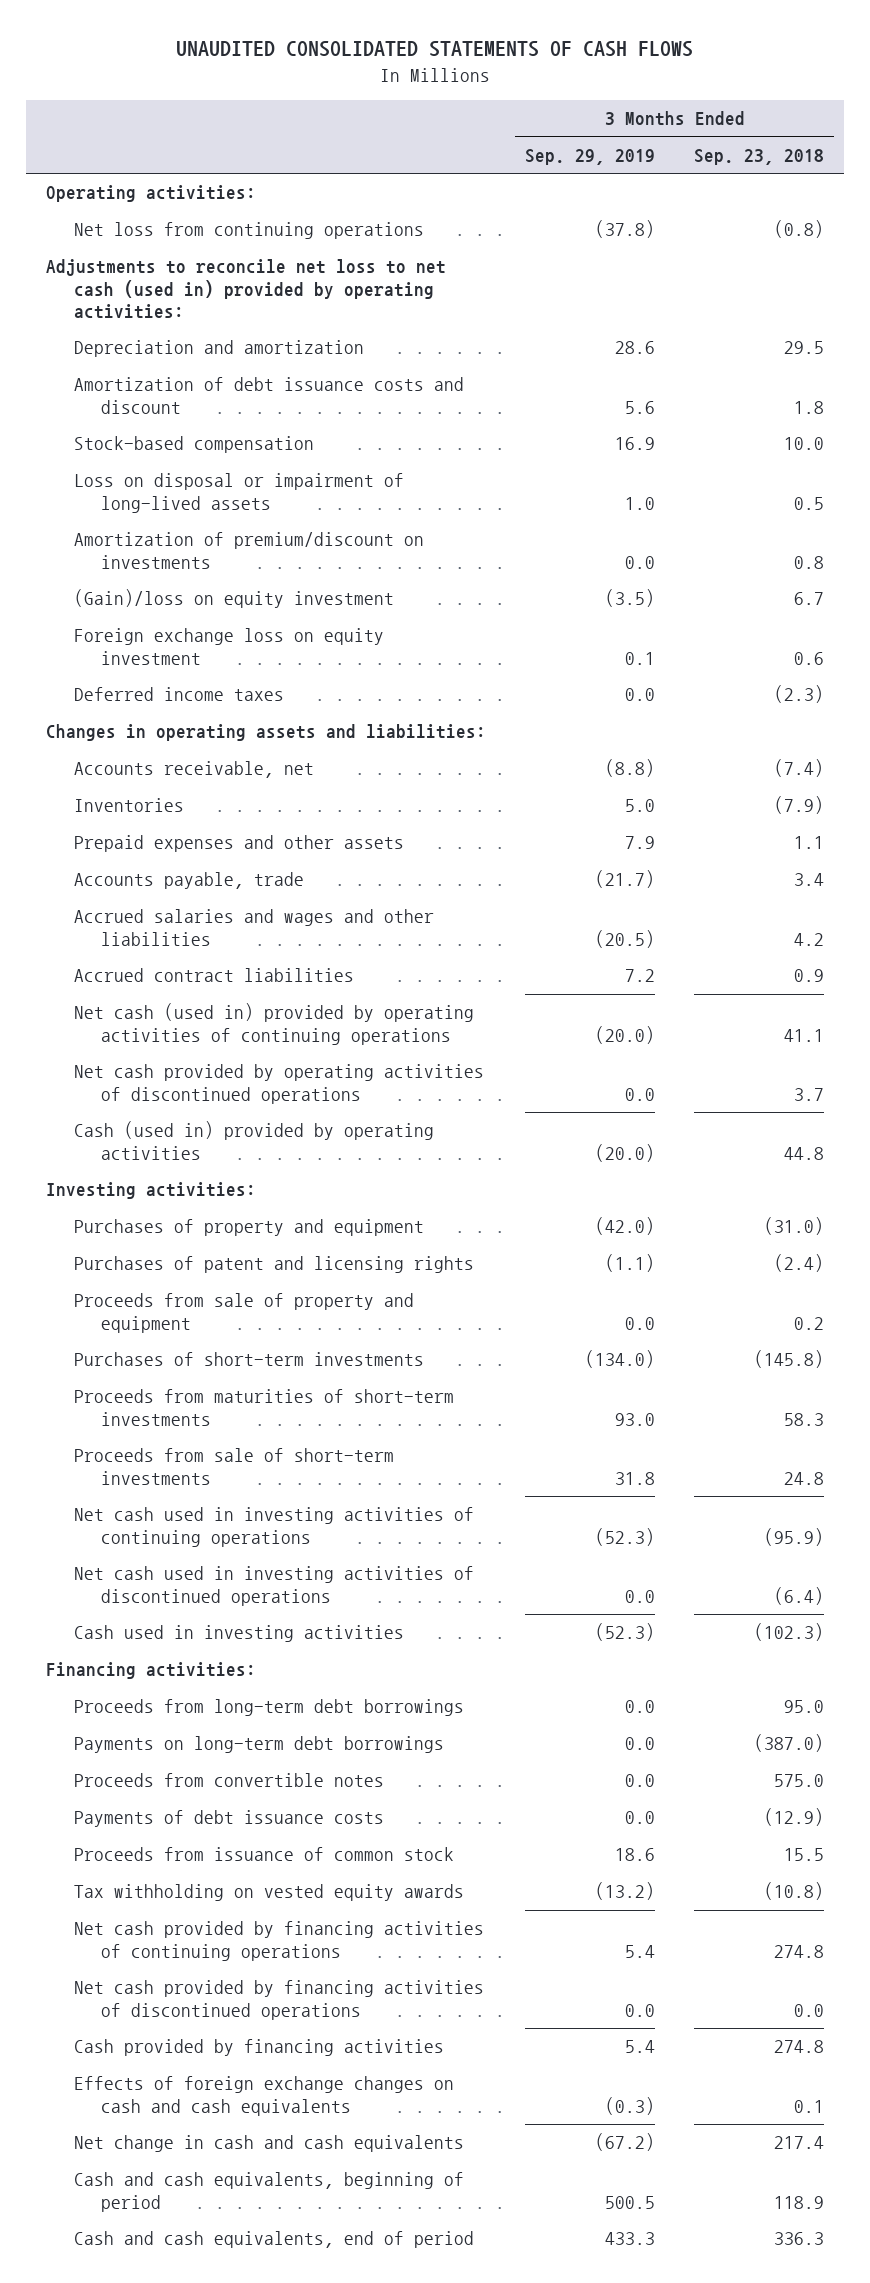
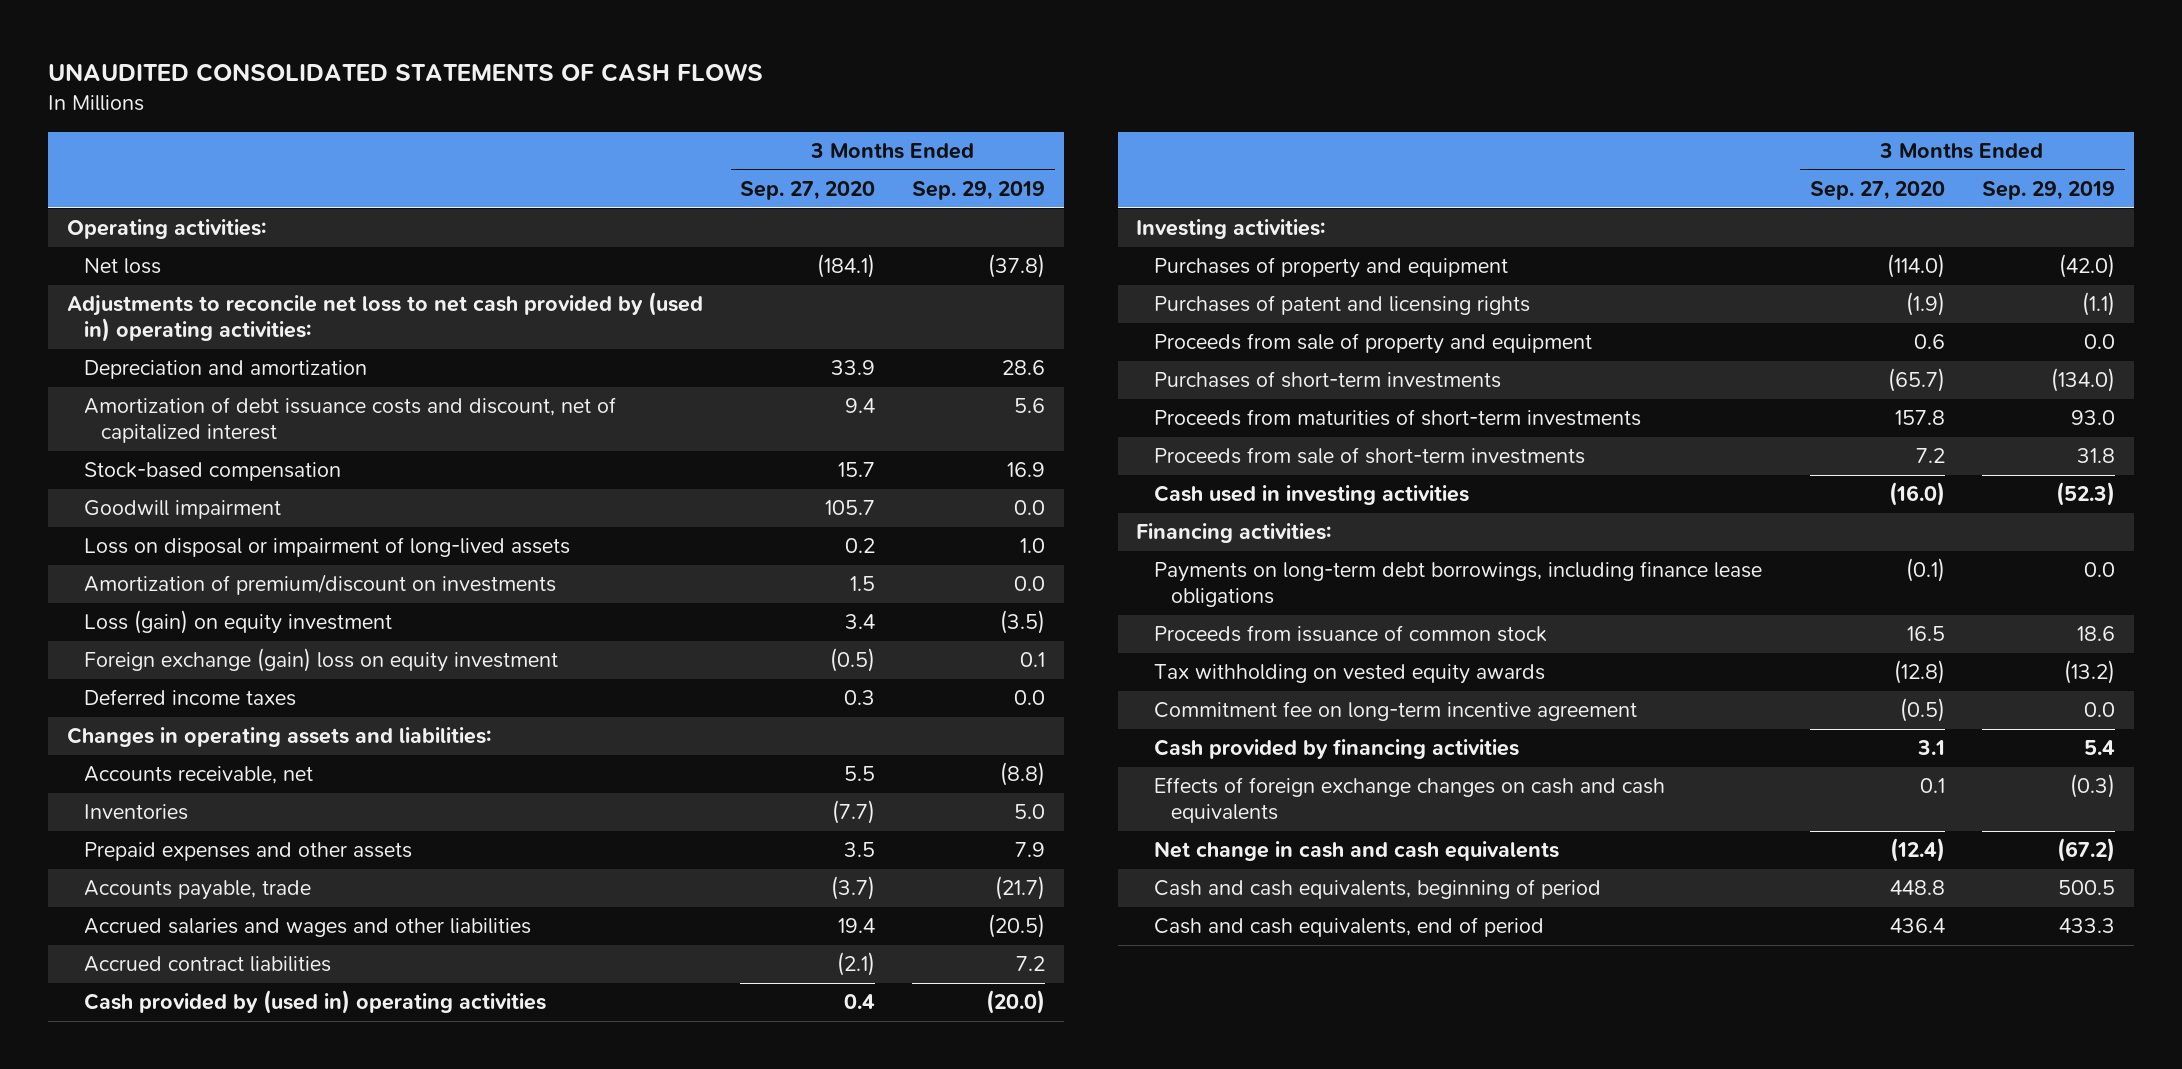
[694,149,825,166] Sep. 23, 2018 -> none
none -> [740,181,876,201] Sep. 27, 2020
[73,222,424,240] Net loss from continuing operations -> [83,258,161,275] Net loss
[45,259,446,319] Adjustments to reconcile net loss to net cash (used in) provided by operating activities: -> [66,292,703,343] Adjustments to reconcile net loss to net cash provided by (used in) operating activities:
[73,377,464,414] Amortization of debt issuance costs and discount -> [83,397,616,444] Amortization of debt issuance costs and discount, net of capitalized interest
none -> [83,500,281,520] Goodwill impairment
[73,589,394,609] (Gain)/loss on equity investment -> [83,610,392,635] Loss (gain) on equity investment
[73,628,384,665] Foreign exchange loss on equity investment -> [83,648,558,673] Foreign exchange (gain) loss on equity investment
[73,1003,474,1045] Net cash (used in) provided by operating activities of continuing operations -> none
[73,1064,484,1104] Net cash provided by operating activities of discontinued operations -> none
[73,1121,434,1160] Cash (used in) provided by operating activities -> [83,990,546,1015] Cash provided by (used in) operating activities
[73,1507,474,1547] Net cash used in investing activities of continuing operations -> none
[73,1566,474,1606] Net cash used in investing activities of discontinued operations -> none
[73,1699,464,1717] Proceeds from long-term debt borrowings -> none
[73,1773,384,1788] Proceeds from convertible notes -> none
[73,1810,384,1828] Payments of debt issuance costs -> none
[73,1736,444,1754] Payments on long-term debt borrowings -> [1153,561,1762,608] Payments on long-term debt borrowings, including finance lease obligations
[73,1921,484,1961] Net cash provided by financing activities of continuing operations -> none
[73,1980,484,2020] Net cash provided by financing activities of discontinued operations -> none
none -> [1153,701,1637,722] Commitment fee on long-term incentive agreement

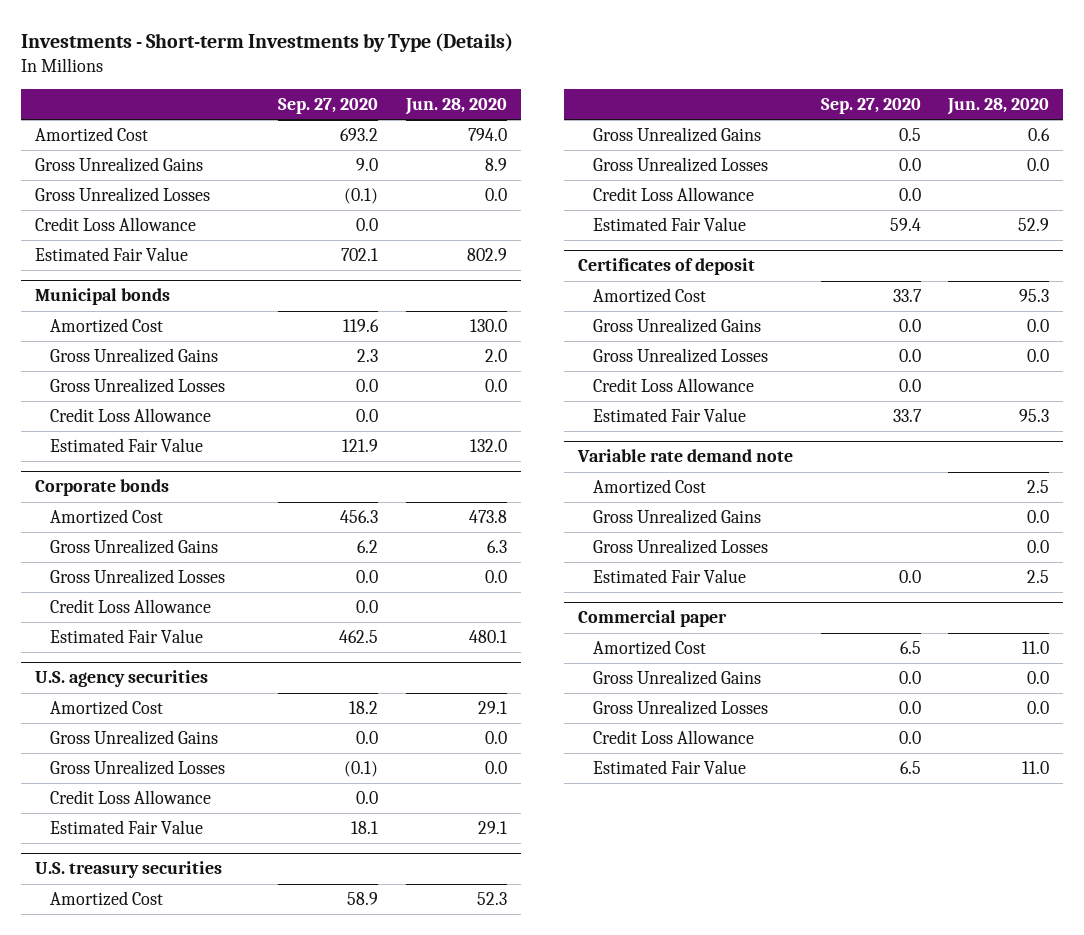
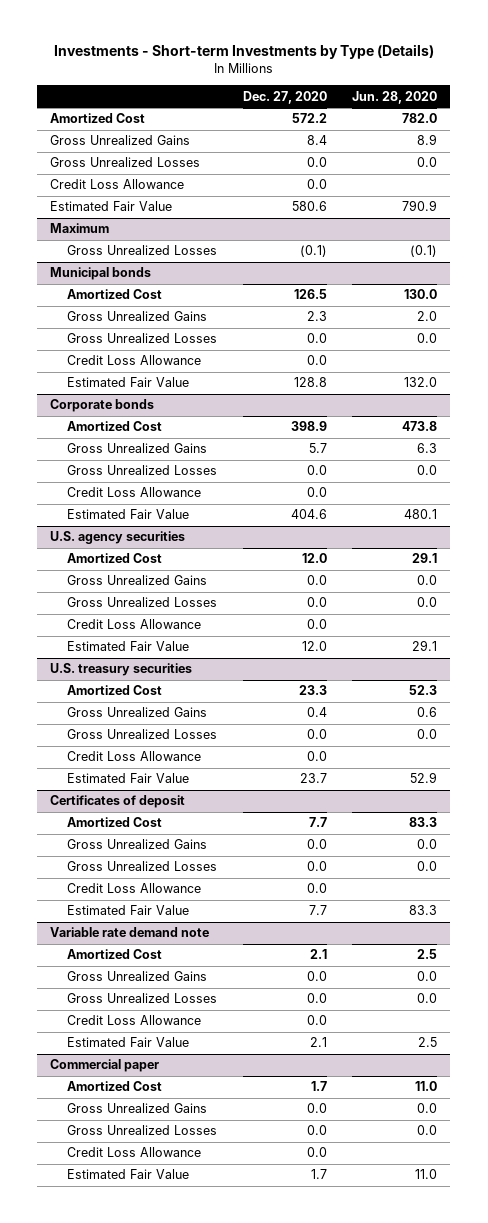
[277,98,378,115] Sep. 27, 2020 -> none
none -> [242,90,327,104] Dec. 27, 2020
[467,128,507,142] 794.0 -> [402,113,438,124] 782.0
[466,248,507,262] 802.9 -> [402,200,438,212] 790.9
none -> [50,223,110,234] Maximum
none -> [66,245,217,256] Gross Unrealized Losses
[1019,289,1050,303] 95.3 -> [409,817,438,828] 83.3
[1019,409,1050,423] 95.3 -> [409,905,438,916] 83.3
none -> [66,1015,201,1026] Credit Loss Allowance

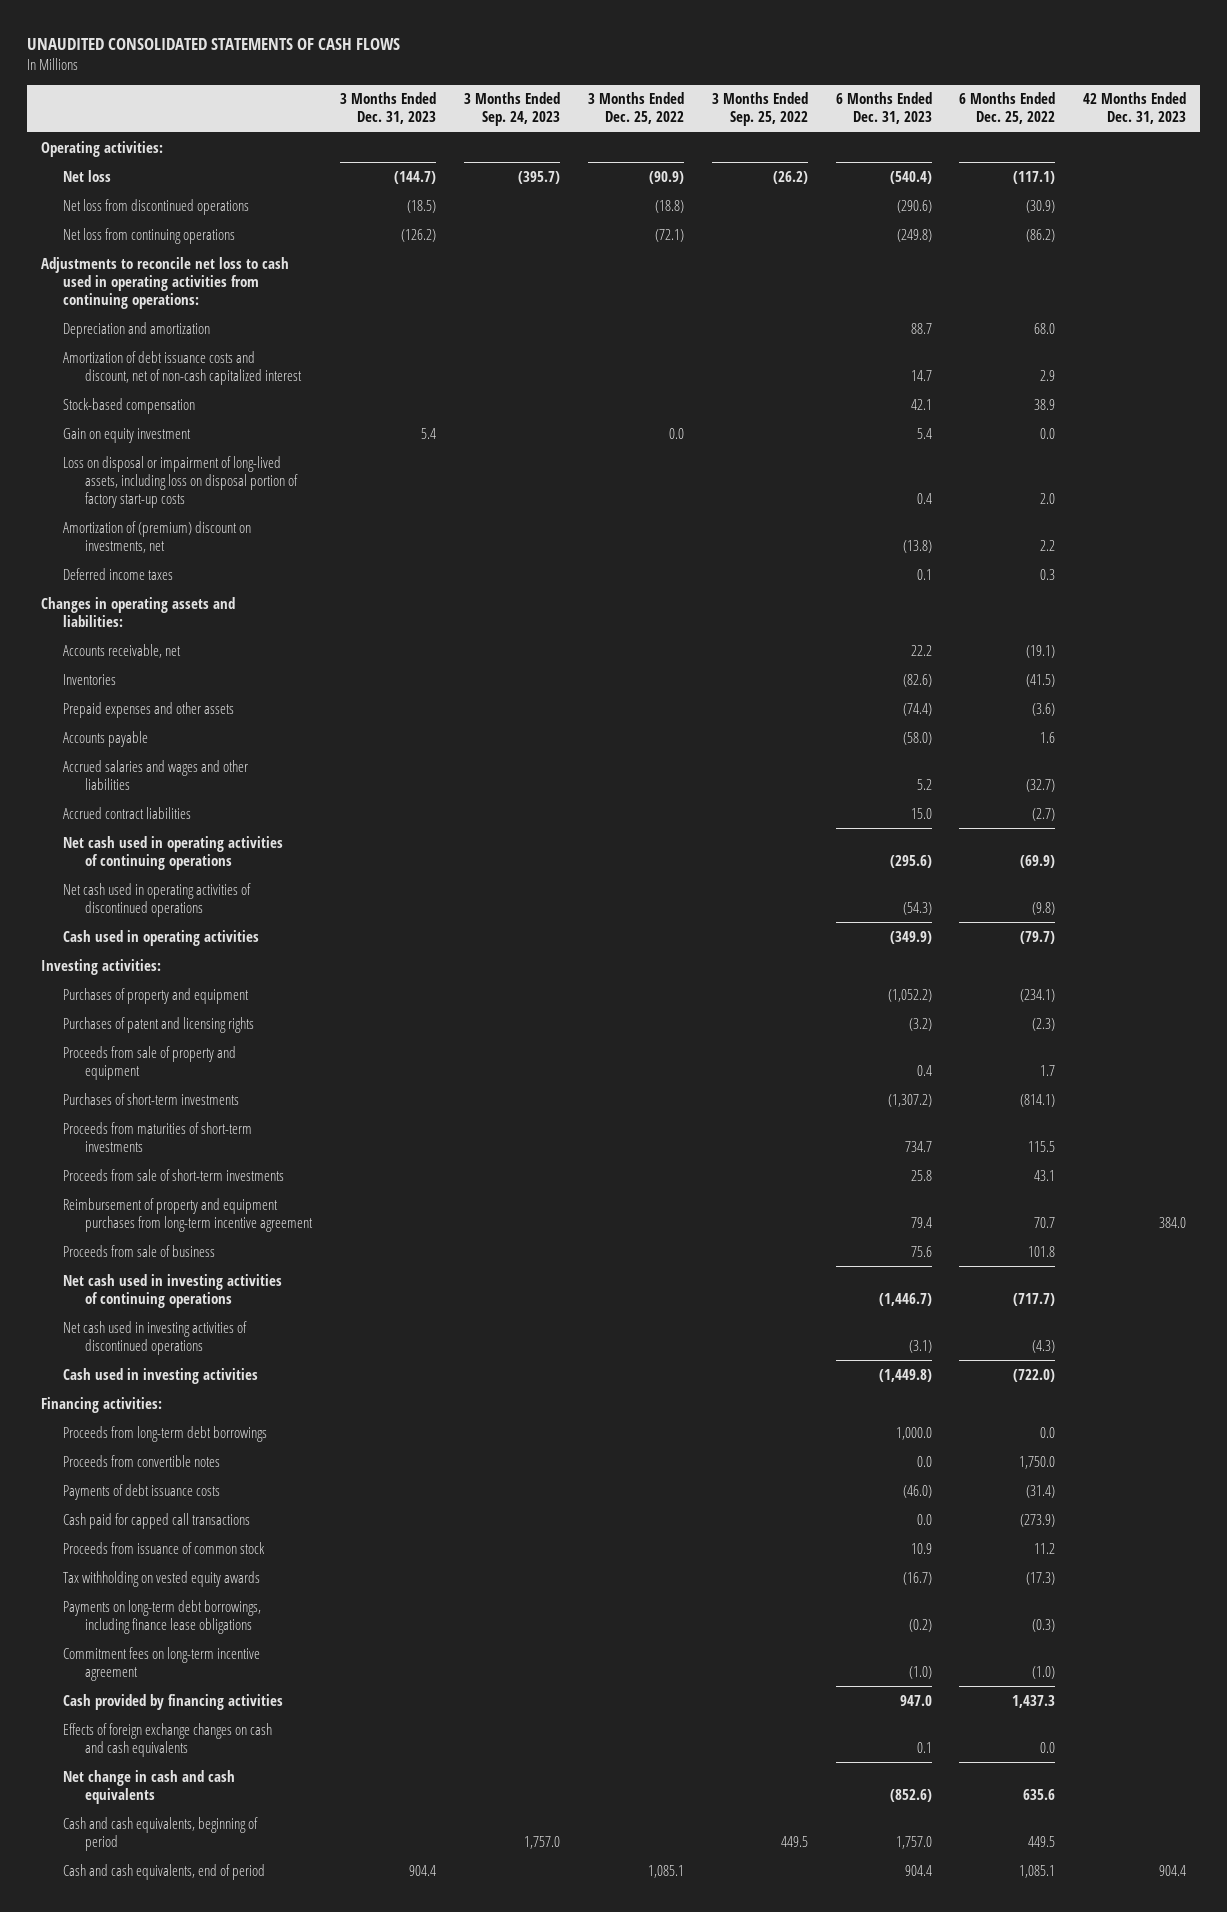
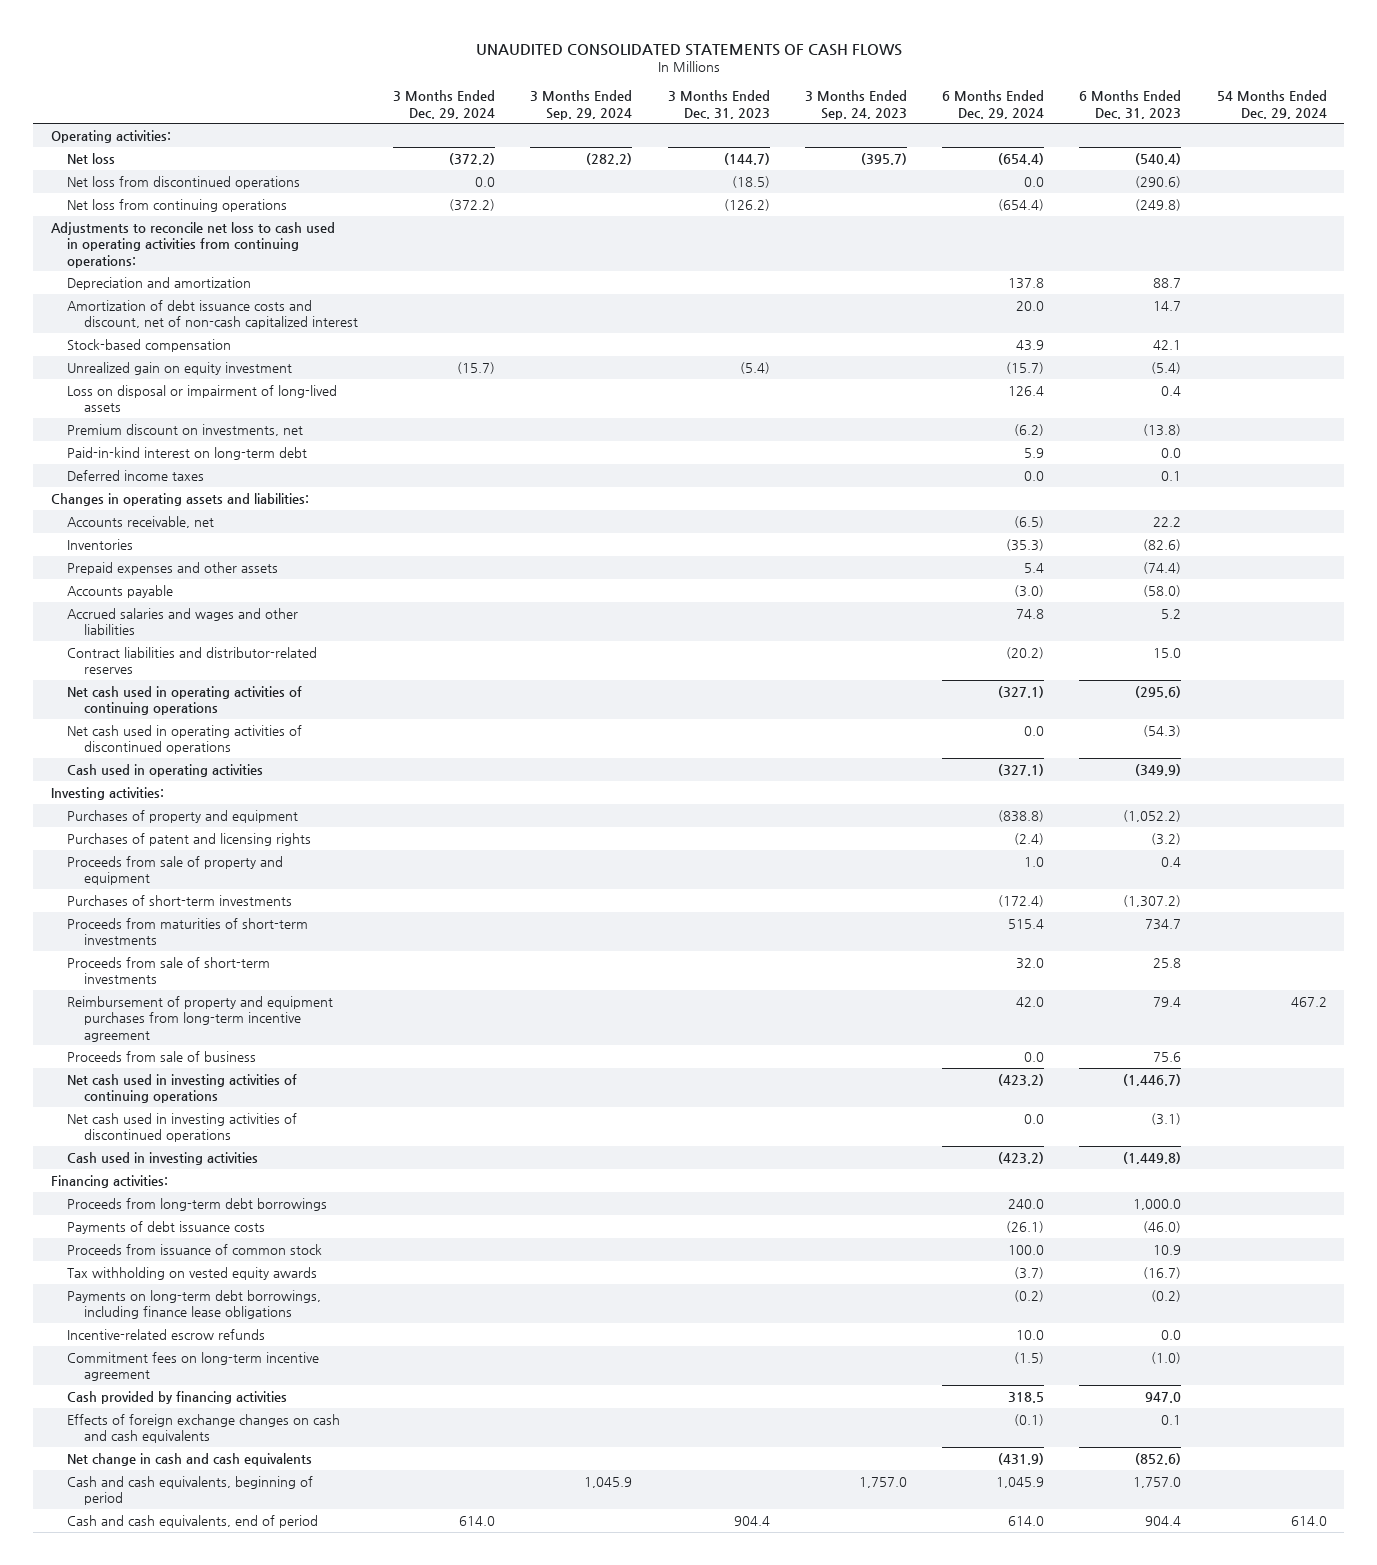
[587,92,684,125] 3 Months Ended Dec. 25, 2022 -> none
[711,92,808,127] 3 Months Ended Sep. 25, 2022 -> none
[959,92,1056,125] 6 Months Ended Dec. 25, 2022 -> none
[1083,92,1187,125] 42 Months Ended Dec. 31, 2023 -> none
none -> [392,90,495,119] 3 Months Ended Dec. 29, 2024
none -> [530,90,633,120] 3 Months Ended Sep. 29, 2024
none -> [942,90,1045,119] 6 Months Ended Dec. 29, 2024
none -> [1216,90,1327,119] 54 Months Ended Dec. 29, 2024
[63,427,192,443] Gain on equity investment -> [67,361,293,375] Unrealized gain on equity investment
[421,427,437,439] 5.4 -> [739,361,770,374] (5.4)
[916,427,932,439] 5.4 -> [1151,361,1182,374] (5.4)
[63,455,299,508] Loss on disposal or impairment of long-lived assets, including loss on disposal portion of factory start-up costs -> [67,384,338,413] Loss on disposal or impairment of long-lived assets
[63,520,252,553] Amortization of (premium) discount on investments, net -> [67,423,304,436] Premium discount on investments, net
none -> [67,446,308,460] Paid-in-kind interest on long-term debt
[63,806,192,819] Accrued contract liabilities -> [67,646,318,675] Contract liabilities and distributor-related reserves
[63,1454,221,1467] Proceeds from convertible notes -> none
[63,1512,251,1529] Cash paid for capped call transactions -> none
none -> [67,1328,266,1340] Incentive-related escrow refunds

